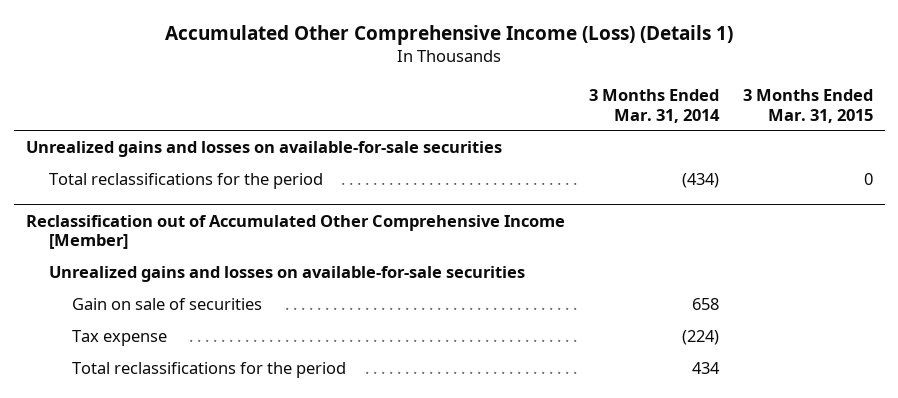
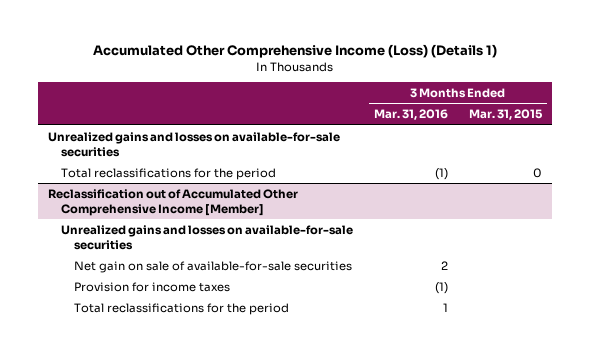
[588,88,720,123] 3 Months Ended Mar. 31, 2014 -> none
none -> [374,109,449,121] Mar. 31, 2016
[72,297,263,310] Gain on sale of securities -> [74,260,353,273] Net gain on sale of available-for-sale securities
[72,329,168,346] Tax expense -> [74,281,231,292] Provision for income taxes

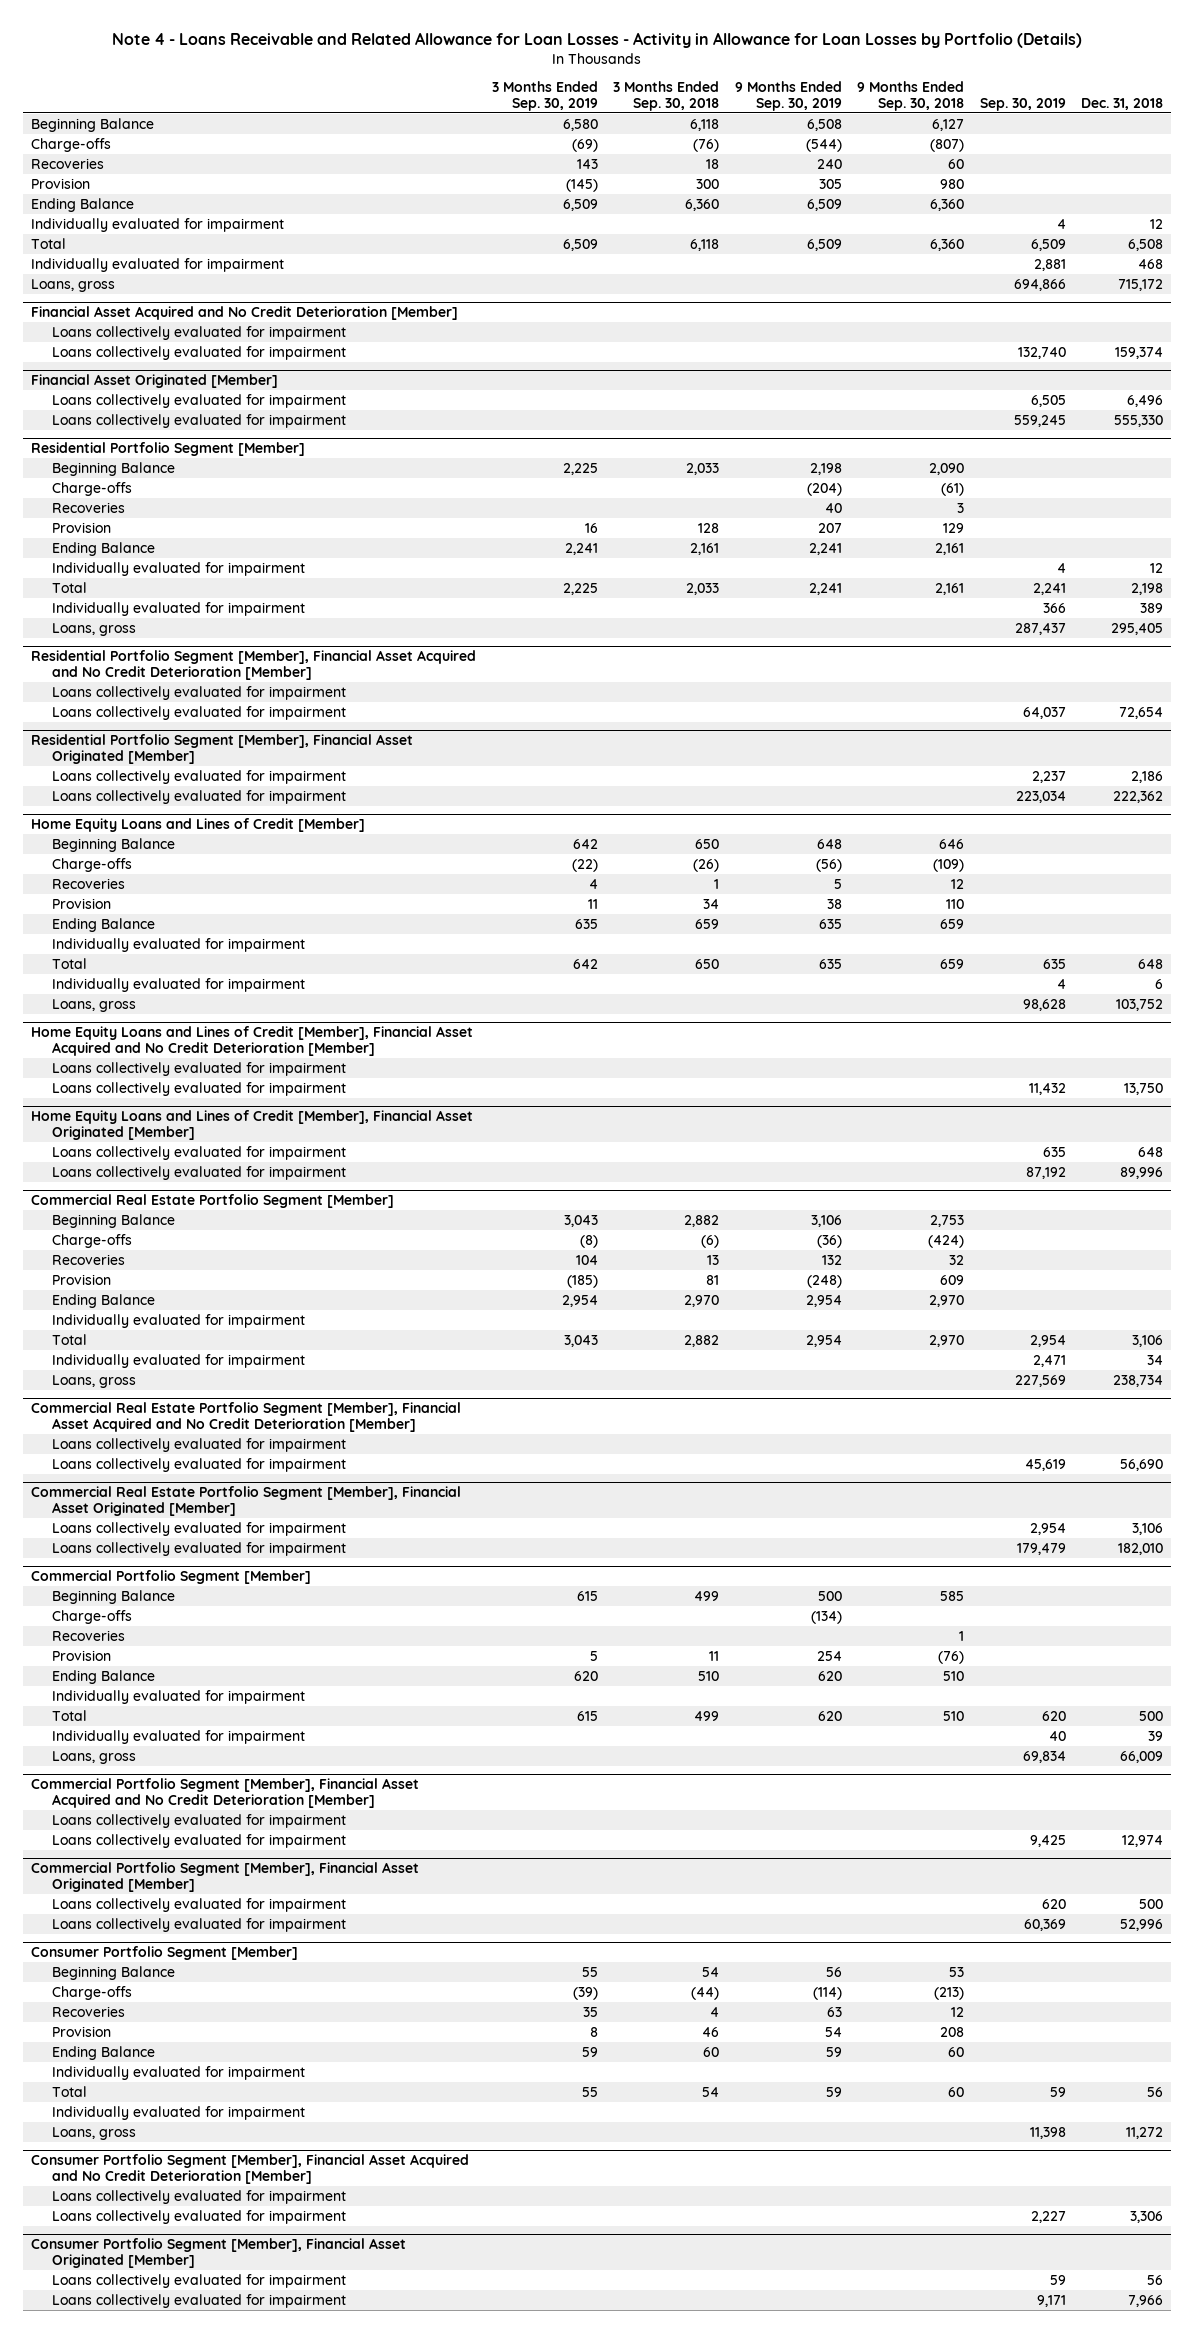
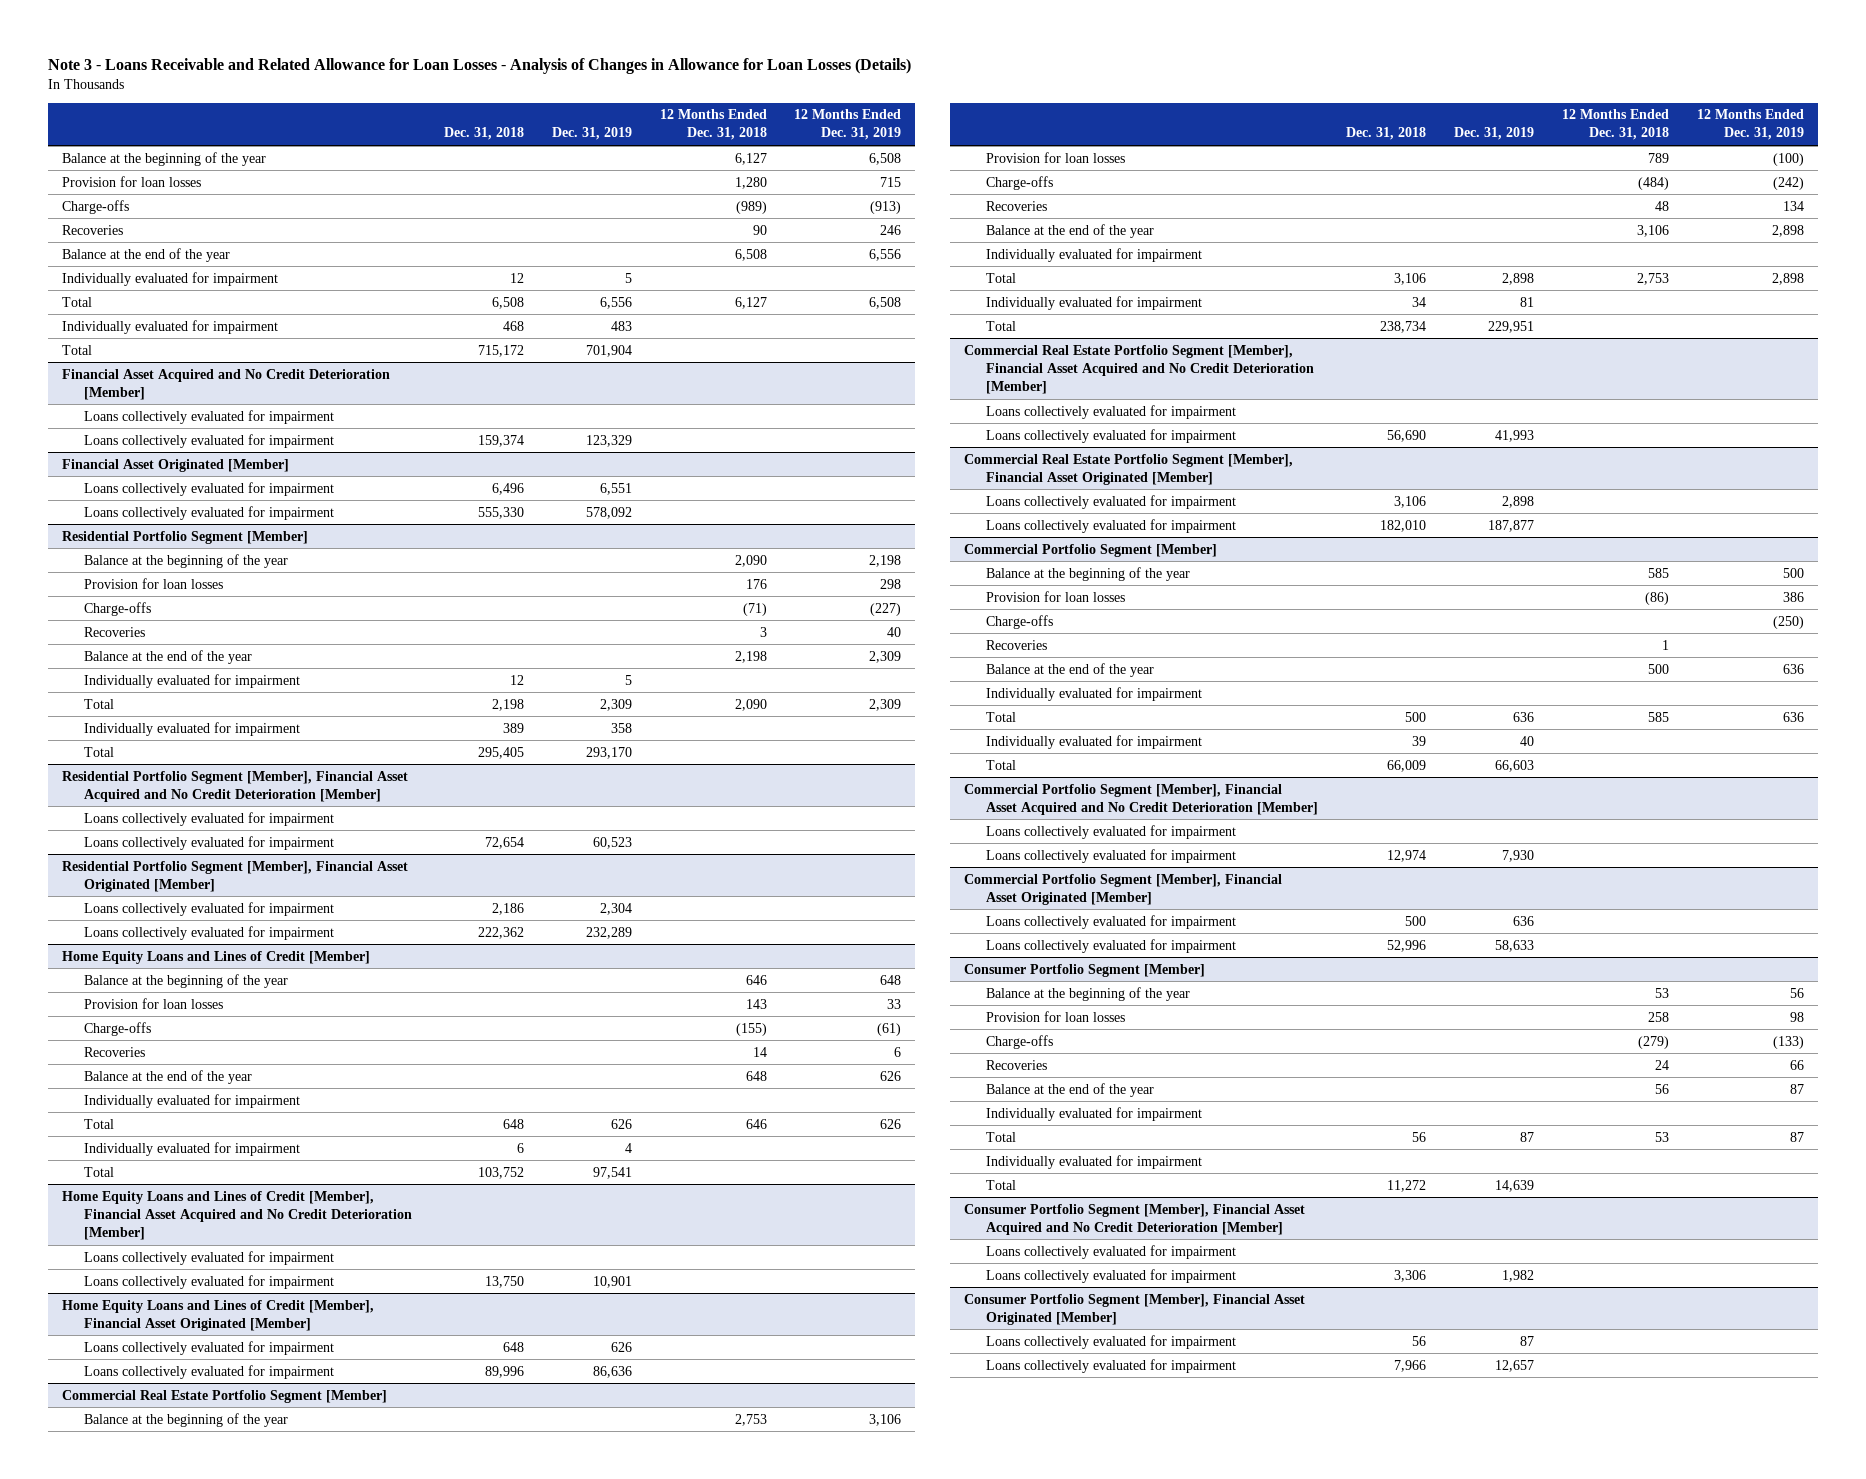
[112,31,1083,48] Note 4 - Loans Receivable and Related Allowance for Loan Losses - Activity in Allowance for Loan Losses by Portfolio (Details) -> [47,57,911,74] Note 3 - Loans Receivable and Related Allowance for Loan Losses - Analysis of Changes in Allowance for Loan Losses (Details)
[491,81,598,112] 3 Months Ended Sep. 30, 2019 -> none
[613,81,720,112] 3 Months Ended Sep. 30, 2018 -> none
[734,81,842,112] 9 Months Ended Sep. 30, 2019 -> none
[857,81,965,112] 9 Months Ended Sep. 30, 2018 -> none
[979,98,1066,112] Sep. 30, 2019 -> none
none -> [551,127,632,141] Dec. 31, 2019
none -> [659,109,767,141] 12 Months Ended Dec. 31, 2018
none -> [794,109,902,141] 12 Months Ended Dec. 31, 2019
[31,117,155,132] Beginning Balance -> [61,151,266,166] Balance at the beginning of the year
none -> [61,175,201,187] Provision for loan losses
[31,177,91,189] Provision -> none
[31,197,135,212] Ending Balance -> [61,247,230,262] Balance at the end of the year
[31,278,116,292] Loans, gross -> [61,344,92,355] Total
[51,461,175,476] Beginning Balance -> [83,553,288,568] Balance at the beginning of the year
none -> [83,577,223,589] Provision for loan losses
[51,521,111,533] Provision -> none
[51,541,155,556] Ending Balance -> [83,649,252,664] Balance at the end of the year
[51,622,136,636] Loans, gross -> [83,746,114,757] Total
[51,837,175,852] Beginning Balance -> [83,973,288,988] Balance at the beginning of the year
none -> [83,997,223,1009] Provision for loan losses
[51,897,111,909] Provision -> none
[51,917,155,932] Ending Balance -> [83,1069,252,1084] Balance at the end of the year
[51,998,136,1012] Loans, gross -> [83,1166,114,1177] Total
[51,1213,175,1228] Beginning Balance -> [83,1412,288,1427] Balance at the beginning of the year
none -> [986,151,1126,163] Provision for loan losses
[51,1273,111,1285] Provision -> none
[51,1293,155,1308] Ending Balance -> [986,223,1155,238] Balance at the end of the year
[51,1374,136,1388] Loans, gross -> [986,320,1017,331] Total
[51,1589,175,1604] Beginning Balance -> [986,566,1191,581] Balance at the beginning of the year
none -> [986,590,1126,602] Provision for loan losses
[51,1649,111,1661] Provision -> none
[51,1669,155,1684] Ending Balance -> [986,662,1155,677] Balance at the end of the year
[51,1750,136,1764] Loans, gross -> [986,759,1017,770] Total
[51,1965,175,1980] Beginning Balance -> [986,986,1191,1001] Balance at the beginning of the year
none -> [986,1010,1126,1022] Provision for loan losses
[51,2025,111,2037] Provision -> none
[51,2045,155,2060] Ending Balance -> [986,1082,1155,1097] Balance at the end of the year
[51,2126,136,2140] Loans, gross -> [986,1179,1017,1190] Total

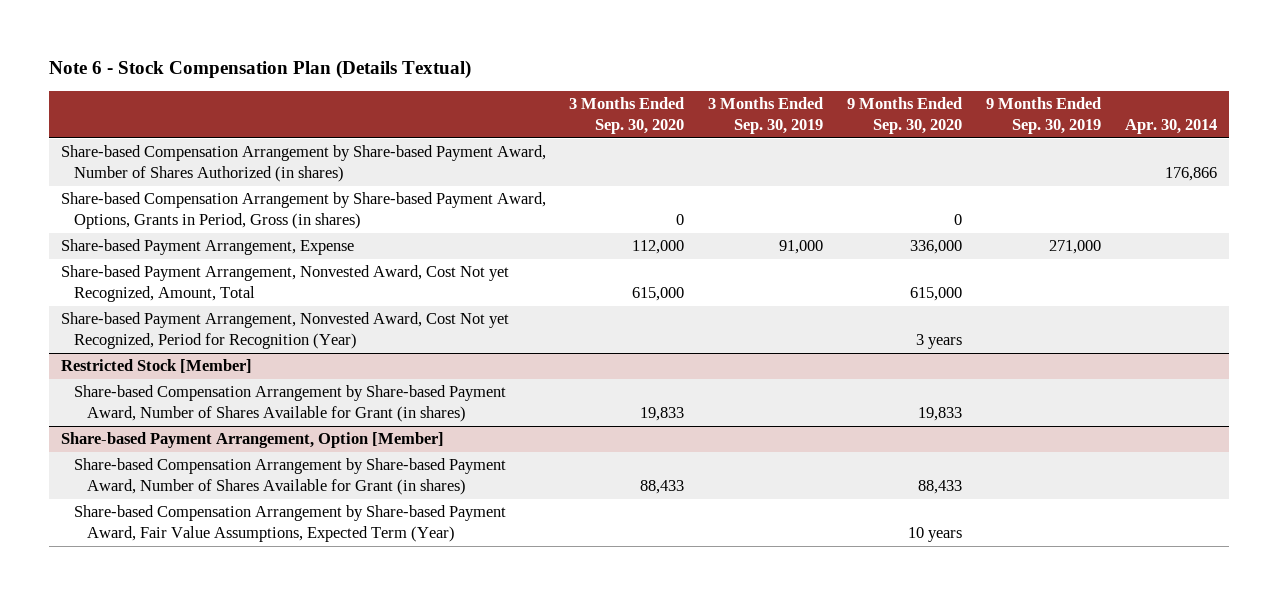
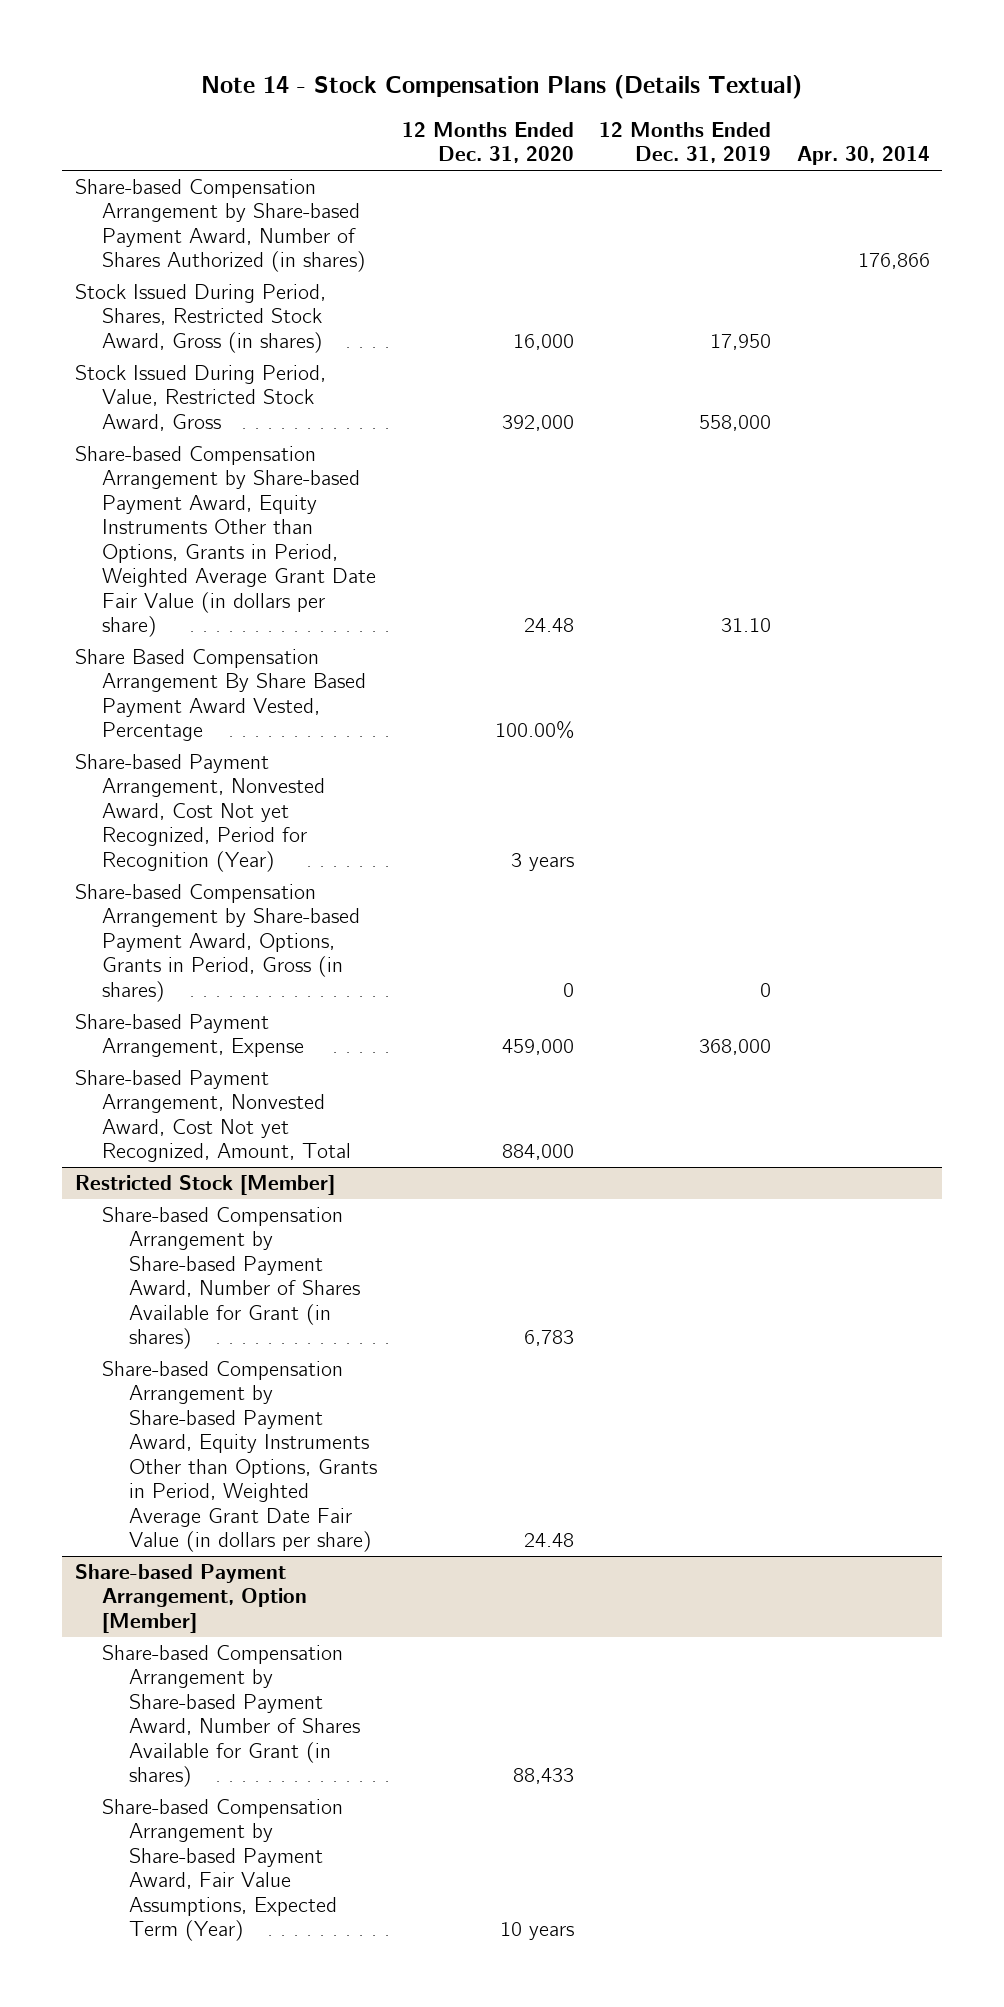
[48,60,471,80] Note 6 - Stock Compensation Plan (Details Textual) -> [201,75,803,100] Note 14 - Stock Compensation Plans (Details Textual)
[569,97,685,135] 3 Months Ended Sep. 30, 2020 -> none
[708,97,824,135] 3 Months Ended Sep. 30, 2019 -> none
[847,97,963,135] 9 Months Ended Sep. 30, 2020 -> none
[986,97,1102,135] 9 Months Ended Sep. 30, 2019 -> none
none -> [402,121,575,164] 12 Months Ended Dec. 31, 2020
none -> [599,121,772,164] 12 Months Ended Dec. 31, 2019
none -> [74,284,326,353] Stock Issued During Period, Shares, Restricted Stock Award, Gross (in shares)
none -> [74,365,326,431] Stock Issued During Period, Value, Restricted Stock Award, Gross
none -> [74,446,376,638] Share-based Compensation Arrangement by Share-based Payment Award, Equity Instruments Other than Options, Grants in Period, Weighted Average Grant Date Fair Value (in dollars per share)
none -> [74,649,366,742] Share Based Compensation Arrangement By Share Based Payment Award Vested, Percentage
[60,312,509,350] Share-based Payment Arrangement, Nonvested Award, Cost Not yet Recognized, Period for Recognition (Year) -> [74,754,325,872] Share-based Payment Arrangement, Nonvested Award, Cost Not yet Recognized, Period for Recognition (Year)
none -> [101,1361,377,1553] Share-based Compensation Arrangement by Share-based Payment Award, Equity Instruments Other than Options, Grants in Period, Weighted Average Grant Date Fair Value (in dollars per share)

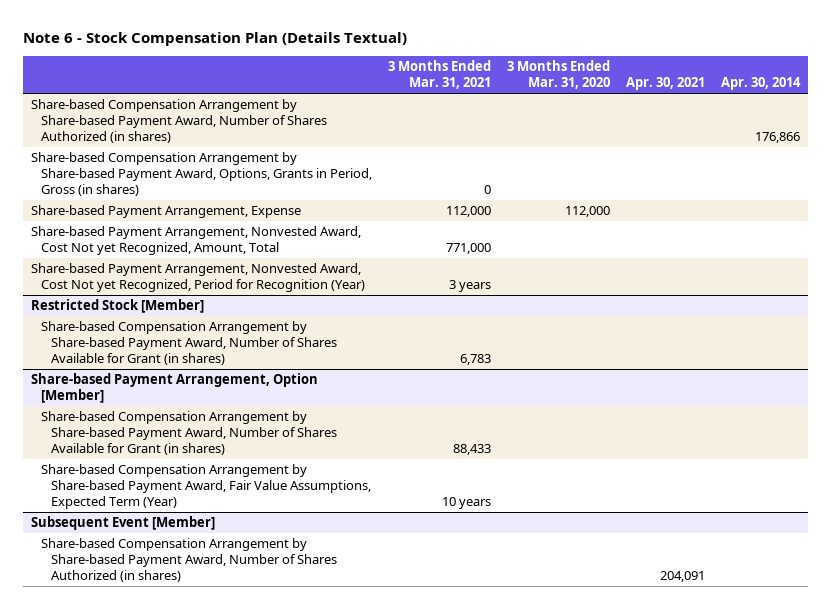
[201,75,803,100] Note 14 - Stock Compensation Plans (Details Textual) -> [23,32,408,47] Note 6 - Stock Compensation Plan (Details Textual)
[402,121,575,164] 12 Months Ended Dec. 31, 2020 -> none
[599,121,772,164] 12 Months Ended Dec. 31, 2019 -> none
none -> [388,60,492,90] 3 Months Ended Mar. 31, 2021
none -> [507,60,611,90] 3 Months Ended Mar. 31, 2020
none -> [626,77,706,91] Apr. 30, 2021
[74,284,326,353] Stock Issued During Period, Shares, Restricted Stock Award, Gross (in shares) -> none
[74,365,326,431] Stock Issued During Period, Value, Restricted Stock Award, Gross -> none
[74,446,376,638] Share-based Compensation Arrangement by Share-based Payment Award, Equity Instruments Other than Options, Grants in Period, Weighted Average Grant Date Fair Value (in dollars per share) -> none
[74,649,366,742] Share Based Compensation Arrangement By Share Based Payment Award Vested, Percentage -> none
[74,754,325,872] Share-based Payment Arrangement, Nonvested Award, Cost Not yet Recognized, Period for Recognition (Year) -> [31,263,366,292] Share-based Payment Arrangement, Nonvested Award, Cost Not yet Recognized, Period for Recognition (Year)
[101,1361,377,1553] Share-based Compensation Arrangement by Share-based Payment Award, Equity Instruments Other than Options, Grants in Period, Weighted Average Grant Date Fair Value (in dollars per share) -> none
none -> [31,516,216,531] Subsequent Event [Member]
none -> [41,538,338,582] Share-based Compensation Arrangement by Share-based Payment Award, Number of Shares Authorized (in shares)

